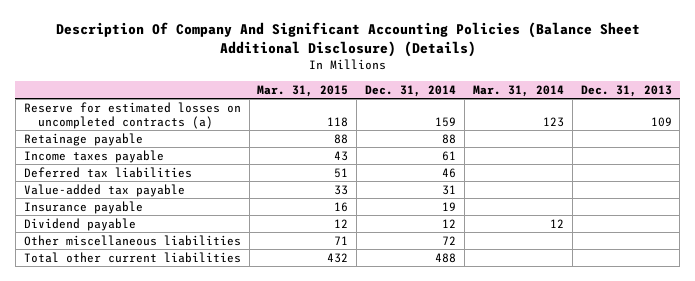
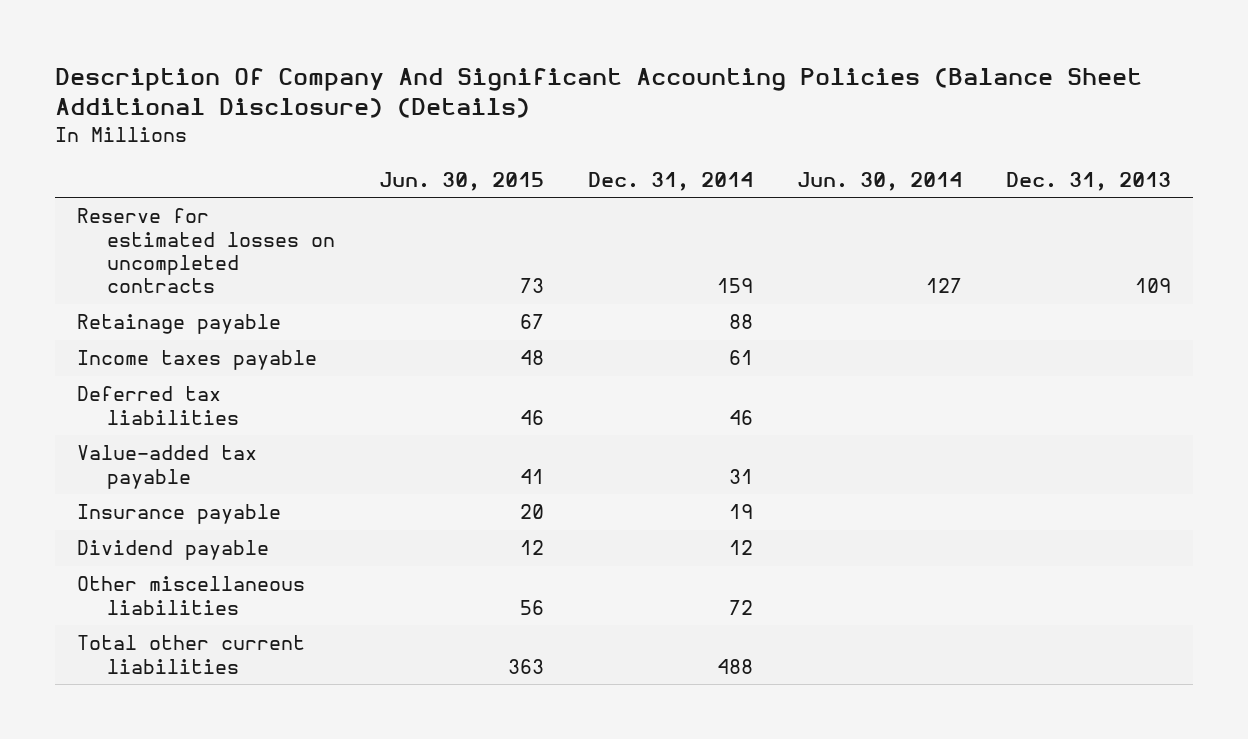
[257,84,349,97] Mar. 31, 2015 -> none
[472,84,564,97] Mar. 31, 2014 -> none
none -> [378,171,544,191] Jun. 30, 2015
none -> [797,171,963,191] Jun. 30, 2014
[23,101,241,129] Reserve for estimated losses on uncompleted contracts (a) -> [76,208,335,294] Reserve for estimated losses on uncompleted contracts

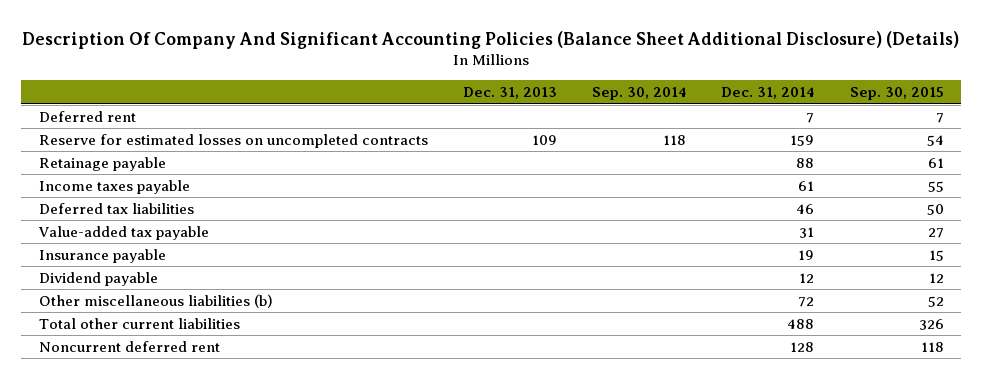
[378,171,544,191] Jun. 30, 2015 -> none
[797,171,963,191] Jun. 30, 2014 -> none
none -> [592,87,687,101] Sep. 30, 2014
none -> [849,87,944,101] Sep. 30, 2015
none -> [38,110,136,122] Deferred rent
[76,576,305,615] Other miscellaneous liabilities -> [38,293,273,308] Other miscellaneous liabilities (b)
none -> [38,340,220,352] Noncurrent deferred rent

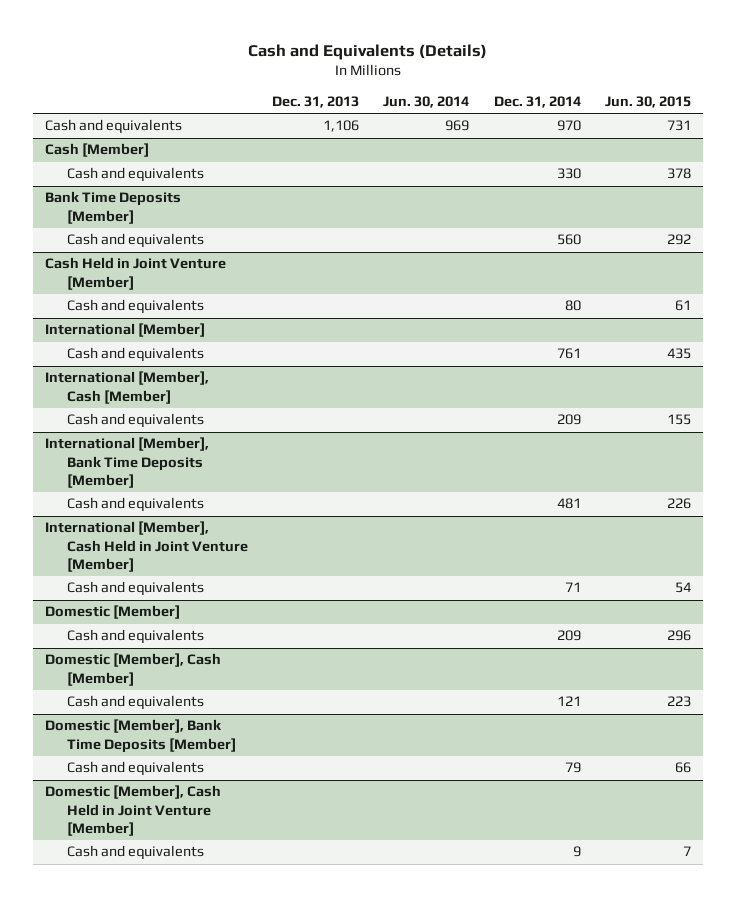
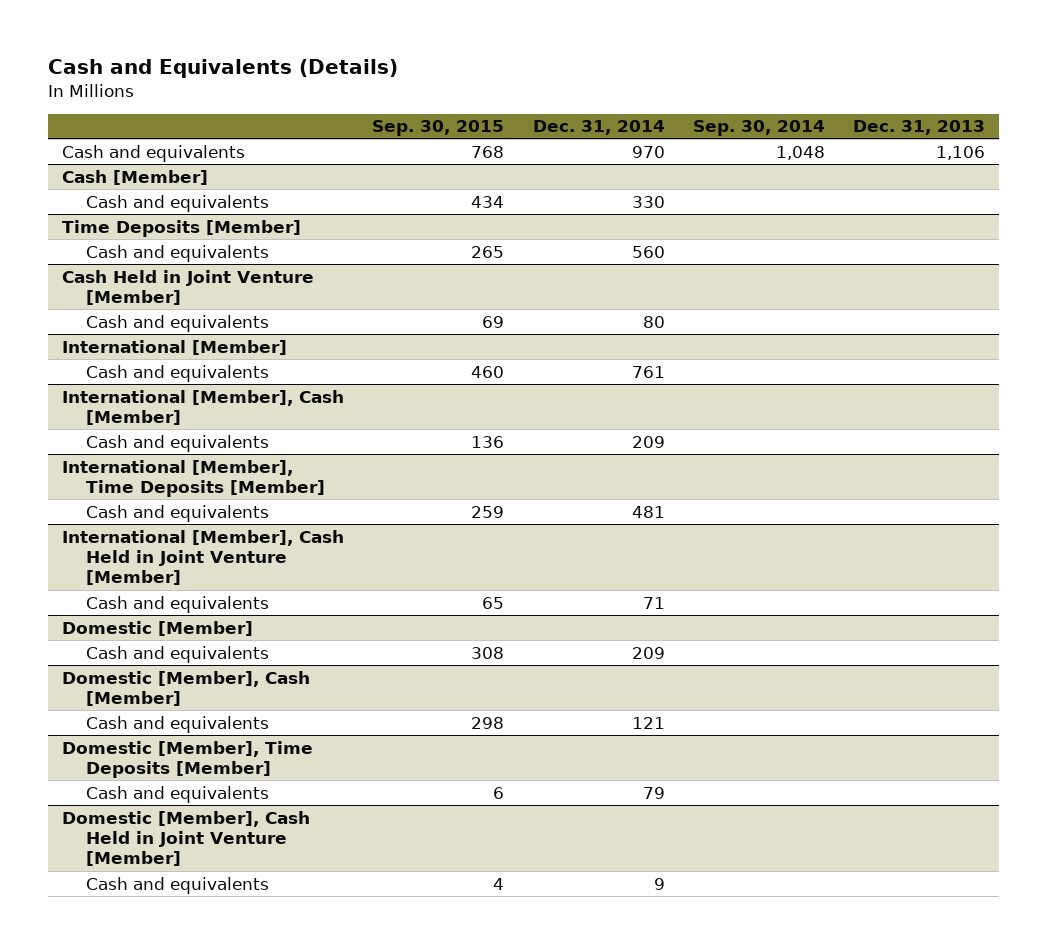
[383,96,470,109] Jun. 30, 2014 -> none
[604,96,691,109] Jun. 30, 2015 -> none
none -> [372,120,505,137] Sep. 30, 2015
none -> [692,120,825,137] Sep. 30, 2014
[45,191,182,224] Bank Time Deposits [Member] -> [62,219,302,237] Time Deposits [Member]
[45,437,210,489] International [Member], Bank Time Deposits [Member] -> [62,459,325,497] International [Member], Time Deposits [Member]
[45,719,237,753] Domestic [Member], Bank Time Deposits [Member] -> [62,740,314,778] Domestic [Member], Time Deposits [Member]

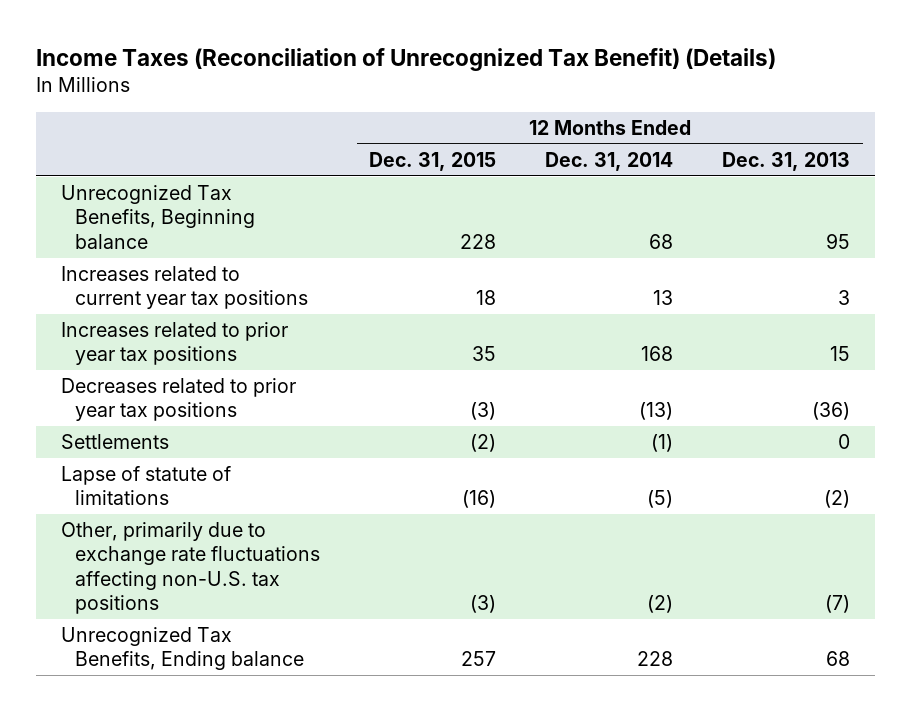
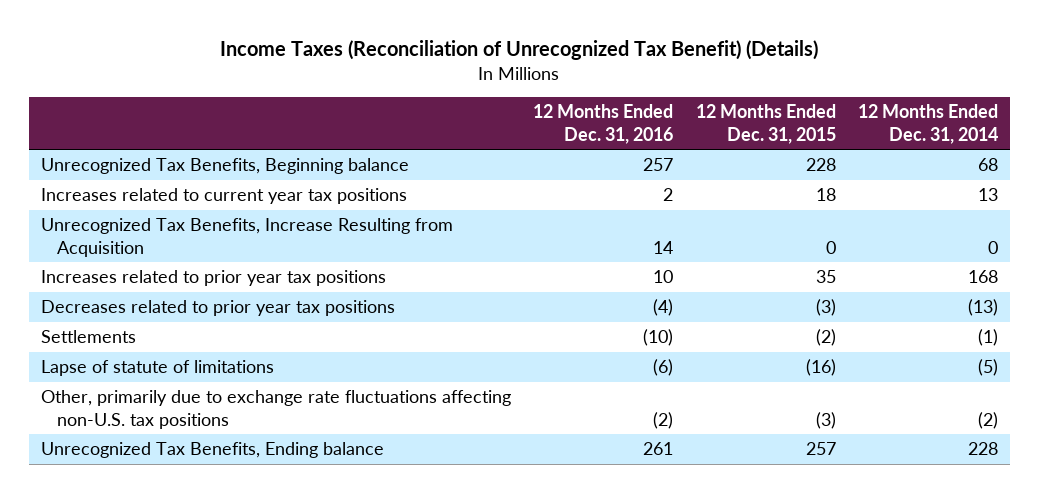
[722,151,851,171] Dec. 31, 2013 -> none
none -> [533,104,674,144] 12 Months Ended Dec. 31, 2016
none -> [40,218,453,257] Unrecognized Tax Benefits, Increase Resulting from Acquisition

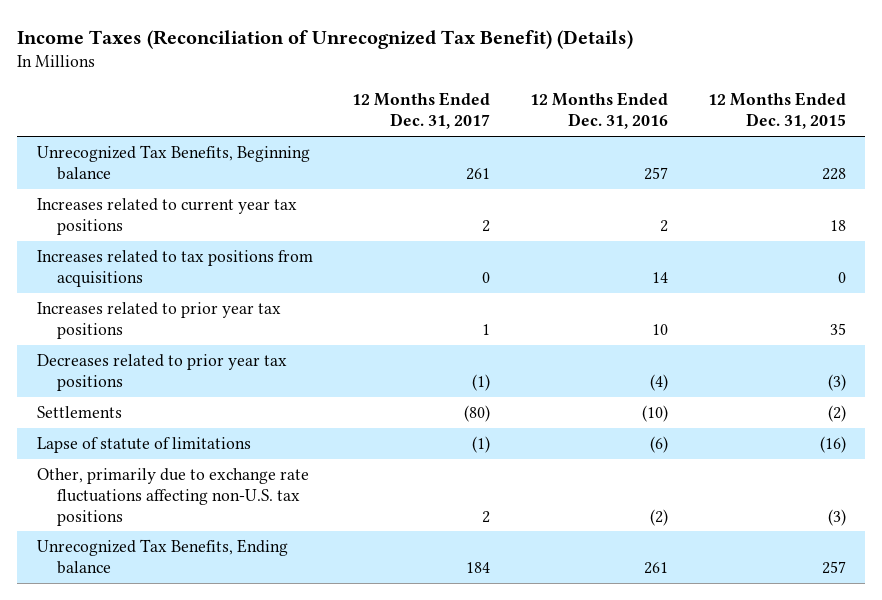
[858,104,999,144] 12 Months Ended Dec. 31, 2014 -> none
none -> [352,92,491,130] 12 Months Ended Dec. 31, 2017
[40,218,453,257] Unrecognized Tax Benefits, Increase Resulting from Acquisition -> [36,249,313,287] Increases related to tax positions from acquisitions

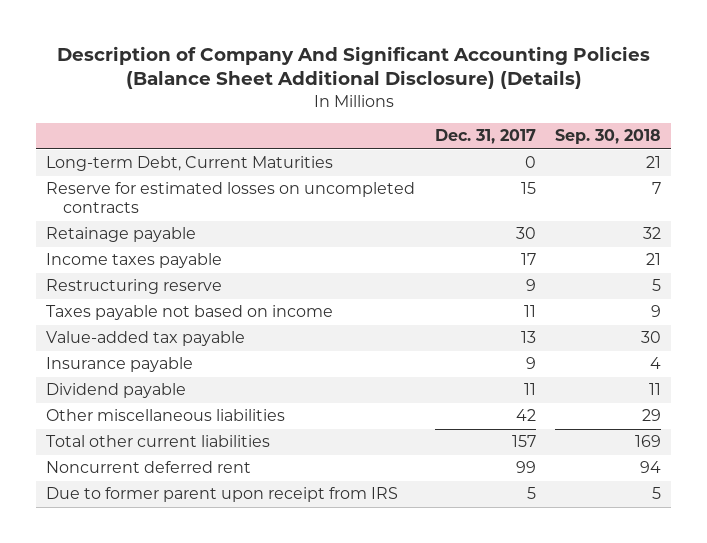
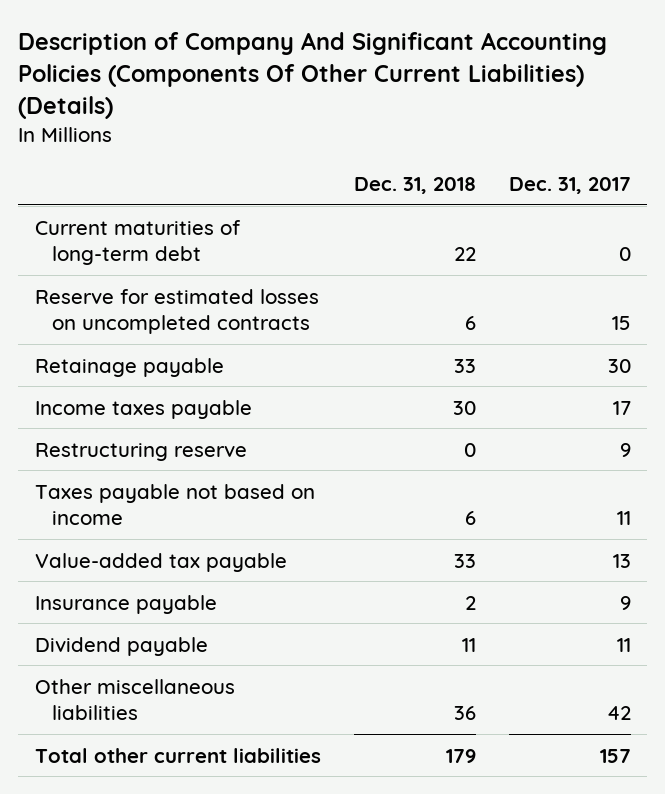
[56,45,650,90] Description of Company And Significant Accounting Policies (Balance Sheet Additional Disclosure) (Details) -> [18,31,608,119] Description of Company And Significant Accounting Policies (Components Of Other Current Liabilities) (Details)
[555,129,662,145] Sep. 30, 2018 -> none
none -> [353,176,476,194] Dec. 31, 2018
[45,156,333,172] Long-term Debt, Current Maturities -> [34,219,241,265] Current maturities of long-term debt
[45,461,251,474] Noncurrent deferred rent -> none
[45,487,398,503] Due to former parent upon receipt from IRS -> none

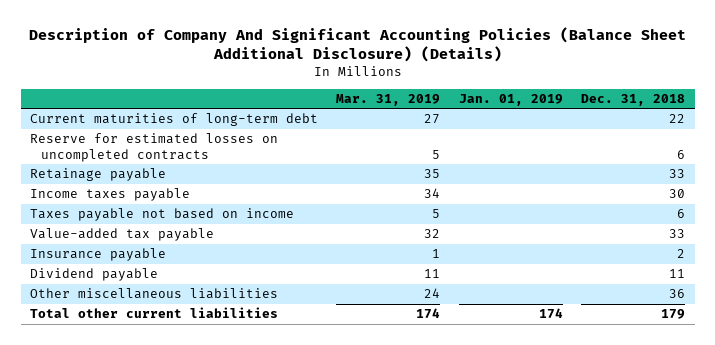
[18,31,608,119] Description of Company And Significant Accounting Policies (Components Of Other Current Liabilities) (Details) -> [28,27,686,63] Description of Company And Significant Accounting Policies (Balance Sheet Additional Disclosure) (Details)
[508,176,631,194] Dec. 31, 2017 -> none
none -> [336,94,441,107] Mar. 31, 2019
none -> [458,94,563,107] Jan. 01, 2019
[34,442,247,461] Restructuring reserve -> none

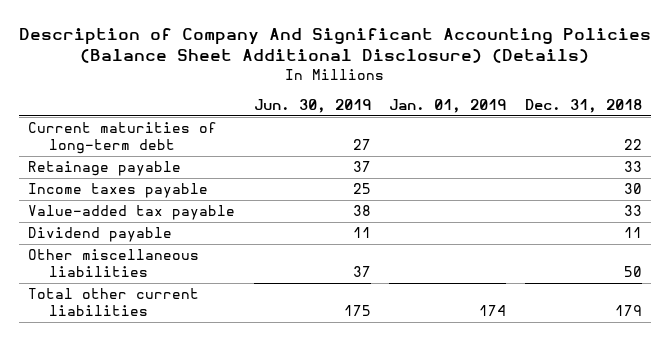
[336,94,441,107] Mar. 31, 2019 -> none
none -> [253,99,371,114] Jun. 30, 2019
[29,133,278,162] Reserve for estimated losses on uncompleted contracts -> none
[29,208,294,222] Taxes payable not based on income -> none
[29,248,166,262] Insurance payable -> none
[669,289,686,299] 36 -> [623,266,642,278] 50

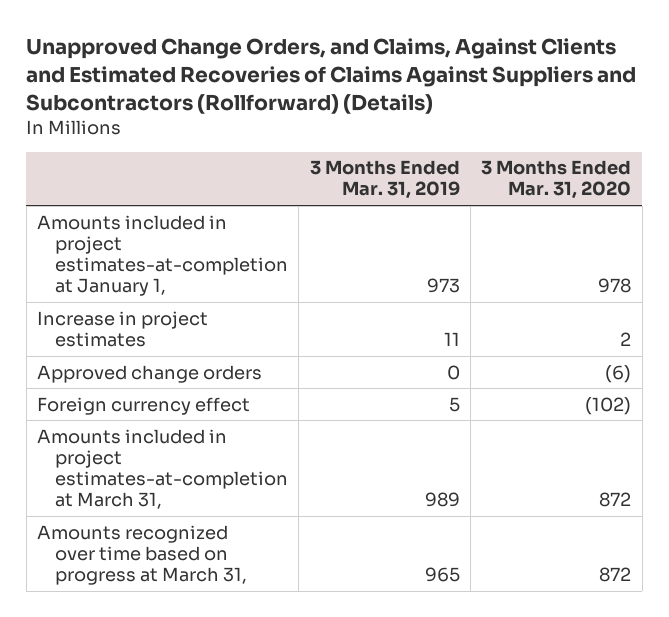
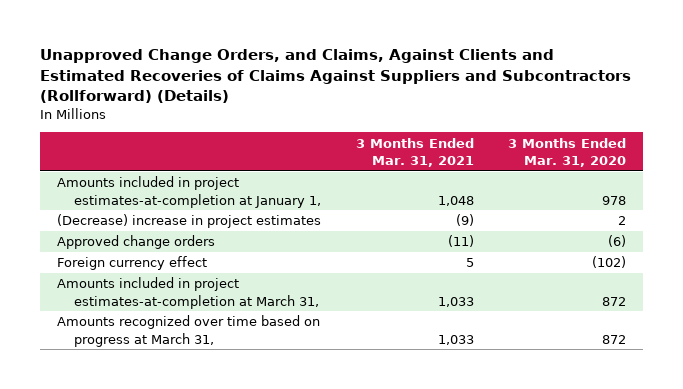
[309,160,460,200] 3 Months Ended Mar. 31, 2019 -> none
none -> [355,137,474,167] 3 Months Ended Mar. 31, 2021
[37,310,209,347] Increase in project estimates -> [56,214,321,229] (Decrease) increase in project estimates

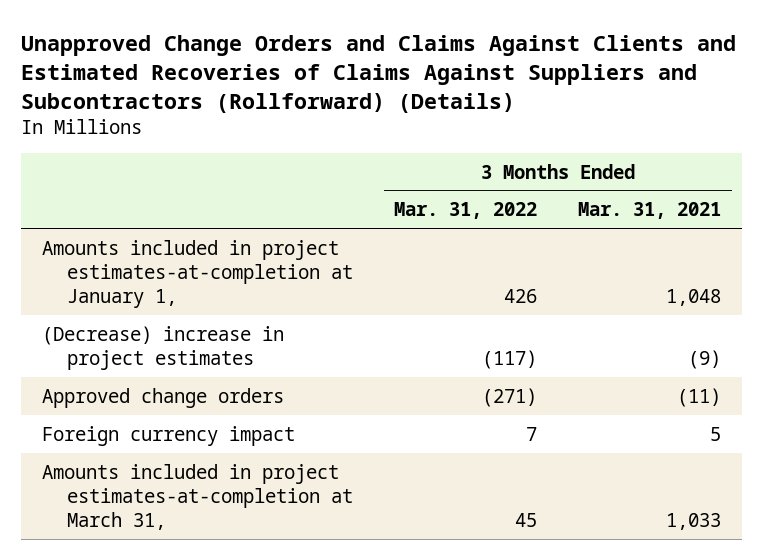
[39,49,631,104] Unapproved Change Orders, and Claims, Against Clients and Estimated Recoveries of Claims Against Suppliers and Subcontractors (Rollforward) (Details) -> [21,34,737,113] Unapproved Change Orders and Claims Against Clients and Estimated Recoveries of Claims Against Suppliers and Subcontractors (Rollforward) (Details)
[507,137,626,167] 3 Months Ended Mar. 31, 2020 -> none
none -> [394,202,538,220] Mar. 31, 2022
[56,256,207,271] Foreign currency effect -> [42,425,296,446] Foreign currency impact
[56,315,320,347] Amounts recognized over time based on progress at March 31, -> none

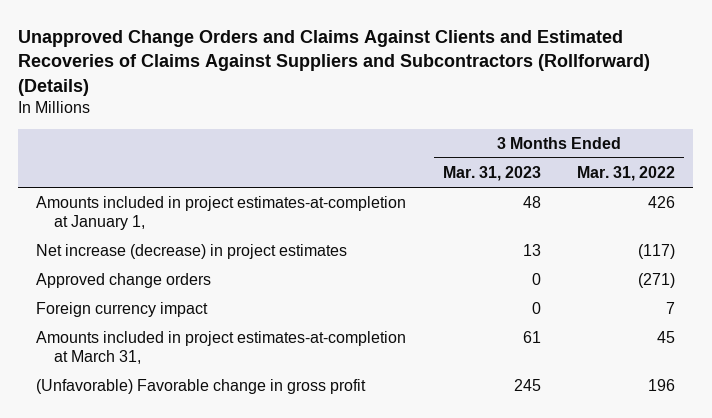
[578,202,722,220] Mar. 31, 2021 -> none
none -> [442,166,541,182] Mar. 31, 2023
[42,325,285,370] (Decrease) increase in project estimates -> [36,244,348,260] Net increase (decrease) in project estimates
none -> [36,379,367,395] (Unfavorable) Favorable change in gross profit

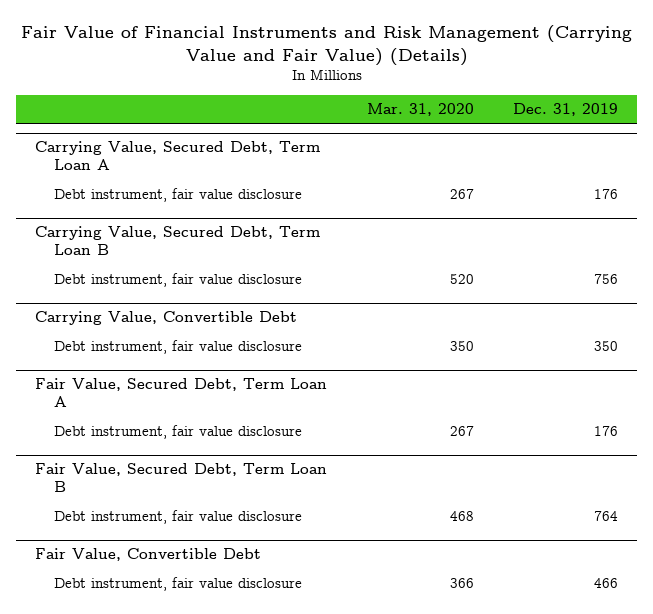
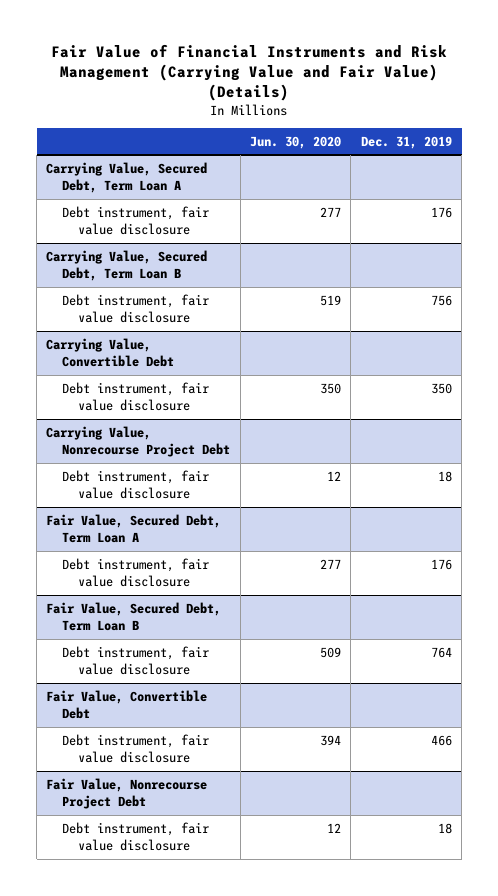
[366,103,474,117] Mar. 31, 2020 -> none
none -> [249,135,341,149] Jun. 30, 2020
none -> [46,425,231,457] Carrying Value, Nonrecourse Project Debt
none -> [62,469,210,499] Debt instrument, fair value disclosure
none -> [46,777,208,809] Fair Value, Nonrecourse Project Debt
none -> [62,821,210,851] Debt instrument, fair value disclosure

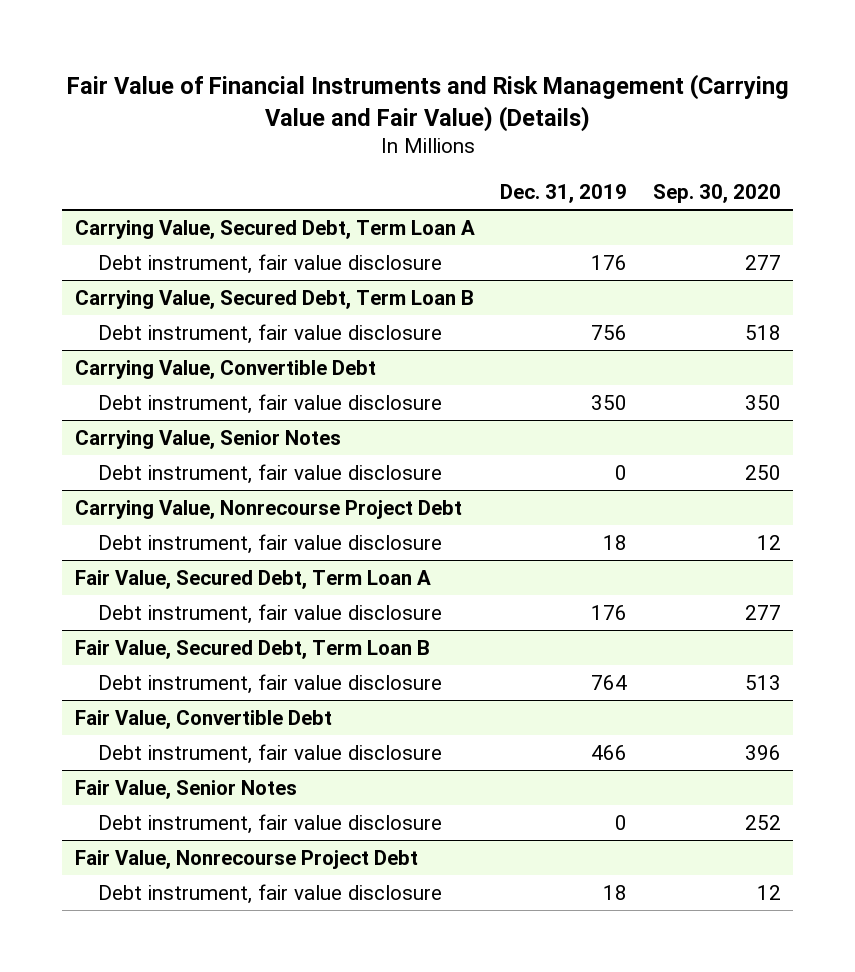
[249,135,341,149] Jun. 30, 2020 -> none
none -> [652,183,781,203] Sep. 30, 2020
none -> [74,429,341,449] Carrying Value, Senior Notes
none -> [98,463,443,484] Debt instrument, fair value disclosure
none -> [74,779,297,799] Fair Value, Senior Notes
none -> [98,813,443,834] Debt instrument, fair value disclosure

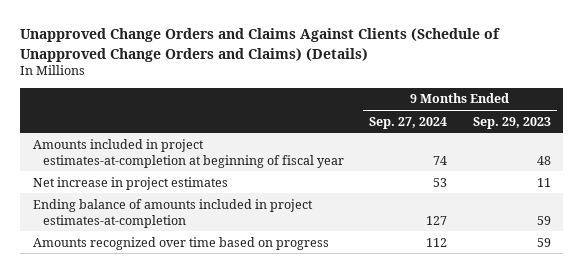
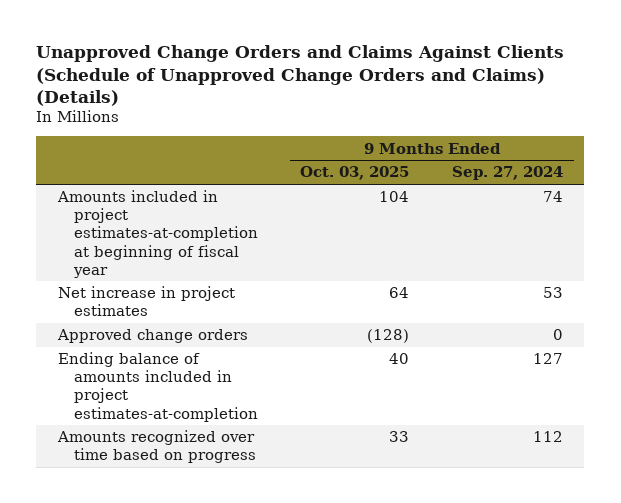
[472,116,551,129] Sep. 29, 2023 -> none
none -> [300,166,410,181] Oct. 03, 2025
none -> [56,329,248,344] Approved change orders

